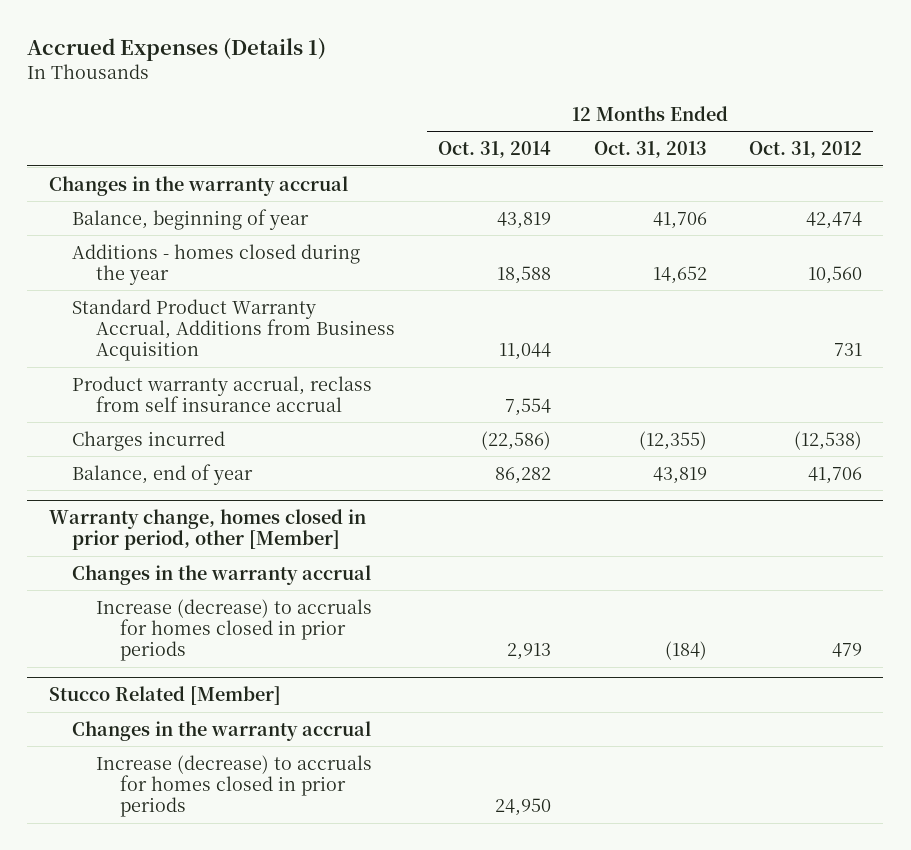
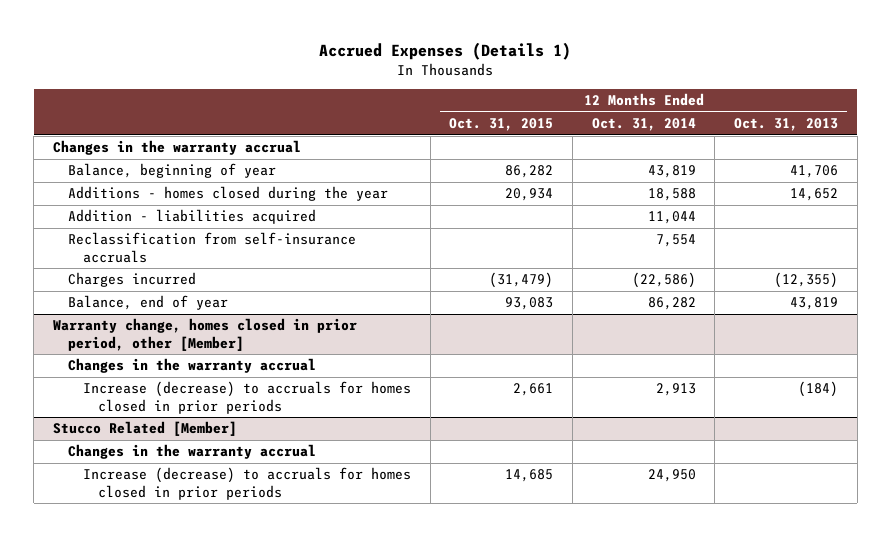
[749,141,863,159] Oct. 31, 2012 -> none
none -> [449,118,554,132] Oct. 31, 2015
[72,298,396,362] Standard Product Warranty Accrual, Additions from Business Acquisition -> [67,209,316,225] Addition - liabilities acquired
[72,375,373,412] Product warranty accrual, reclass from self insurance accrual -> [67,232,356,263] Reclassification from self-insurance accruals

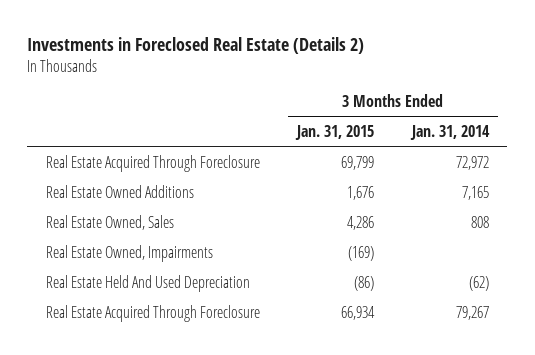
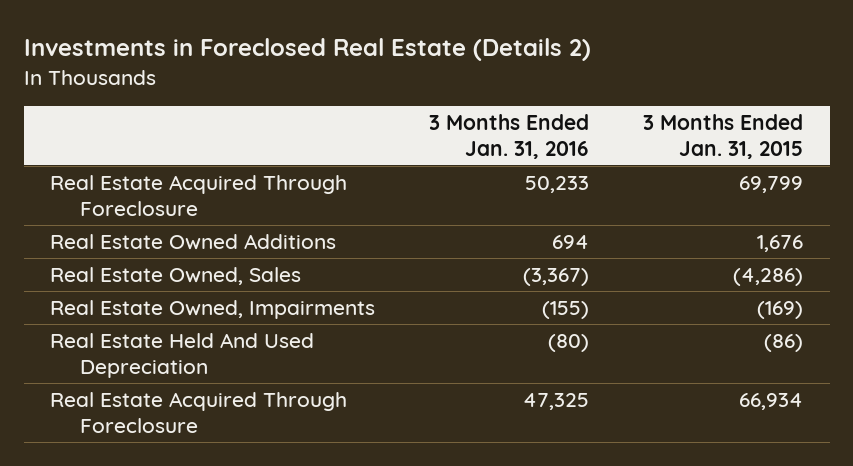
[409,125,490,141] Jan. 31, 2014 -> none
none -> [429,113,590,159] 3 Months Ended Jan. 31, 2016
[347,216,375,231] 4,286 -> [732,268,803,287] (4,286)

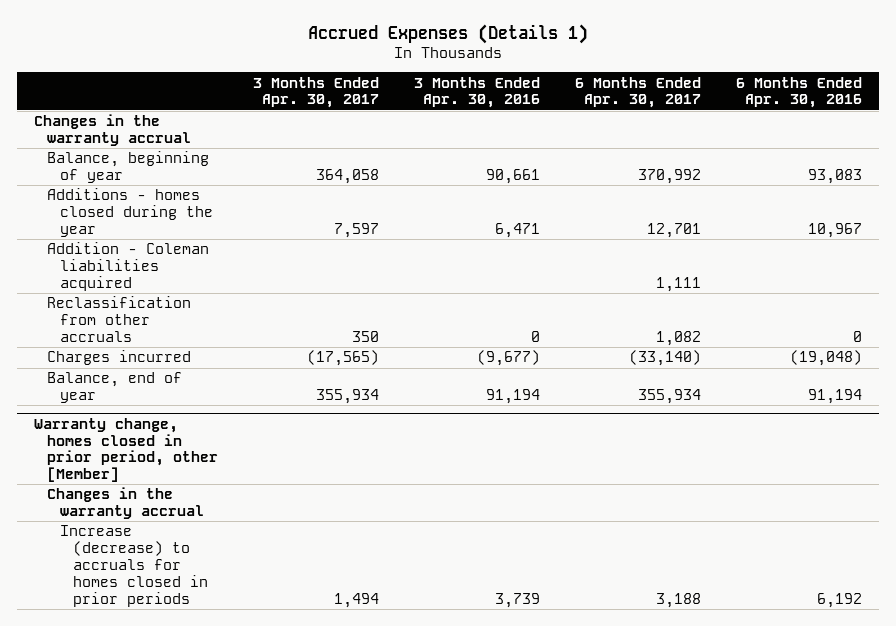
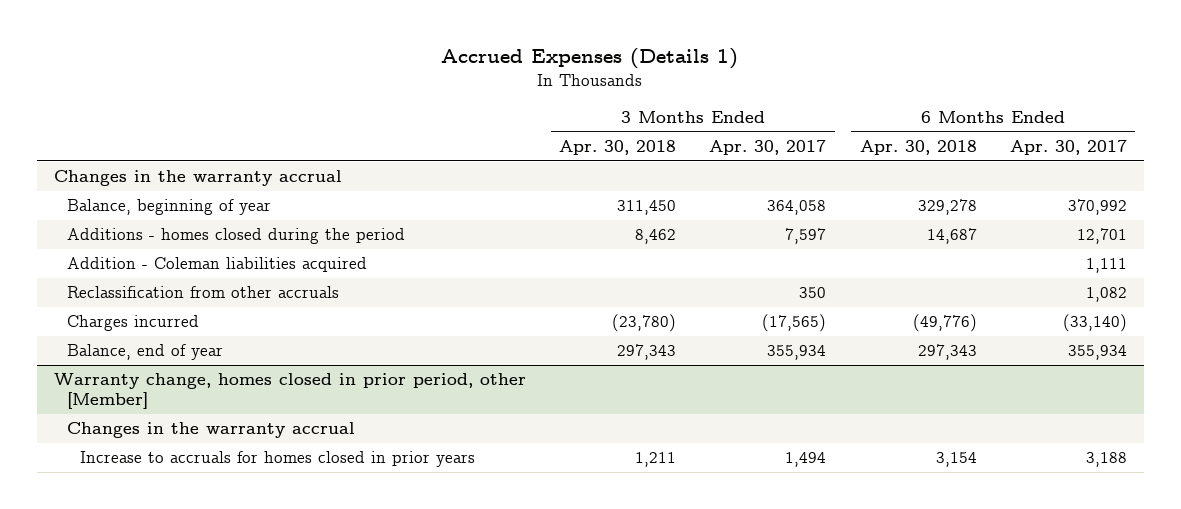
[413,76,540,109] 3 Months Ended Apr. 30, 2016 -> none
[735,76,862,109] 6 Months Ended Apr. 30, 2016 -> none
none -> [559,140,677,156] Apr. 30, 2018
none -> [859,140,977,156] Apr. 30, 2018
[47,188,214,237] Additions - homes closed during the year -> [67,228,406,245] Additions - homes closed during the period
[60,525,209,607] Increase (decrease) to accruals for homes closed in prior periods -> [80,451,476,468] Increase to accruals for homes closed in prior years

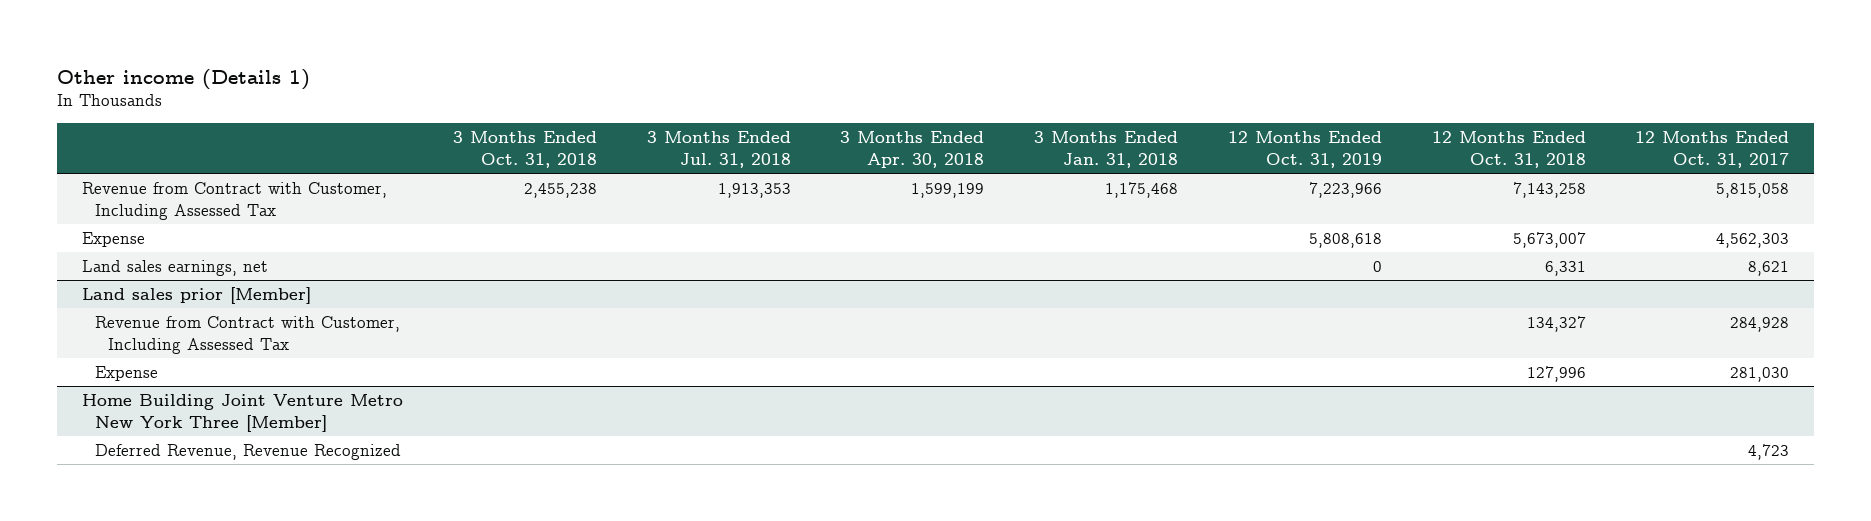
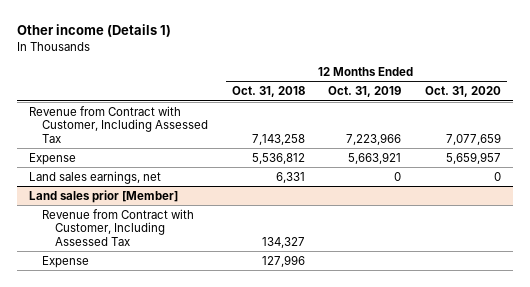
[452,131,597,169] 3 Months Ended Oct. 31, 2018 -> none
[646,131,791,169] 3 Months Ended Jul. 31, 2018 -> none
[840,131,985,169] 3 Months Ended Apr. 30, 2018 -> none
[1034,131,1179,169] 3 Months Ended Jan. 31, 2018 -> none
[1635,131,1790,169] 12 Months Ended Oct. 31, 2017 -> none
none -> [425,86,502,98] Oct. 31, 2020
[1308,232,1382,248] 5,808,618 -> [348,151,402,164] 5,663,921
[1512,231,1586,248] 5,673,007 -> [251,152,305,164] 5,536,812
[82,393,404,432] Home Building Joint Venture Metro New York Three [Member] -> none
[95,443,402,460] Deferred Revenue, Revenue Recognized -> none

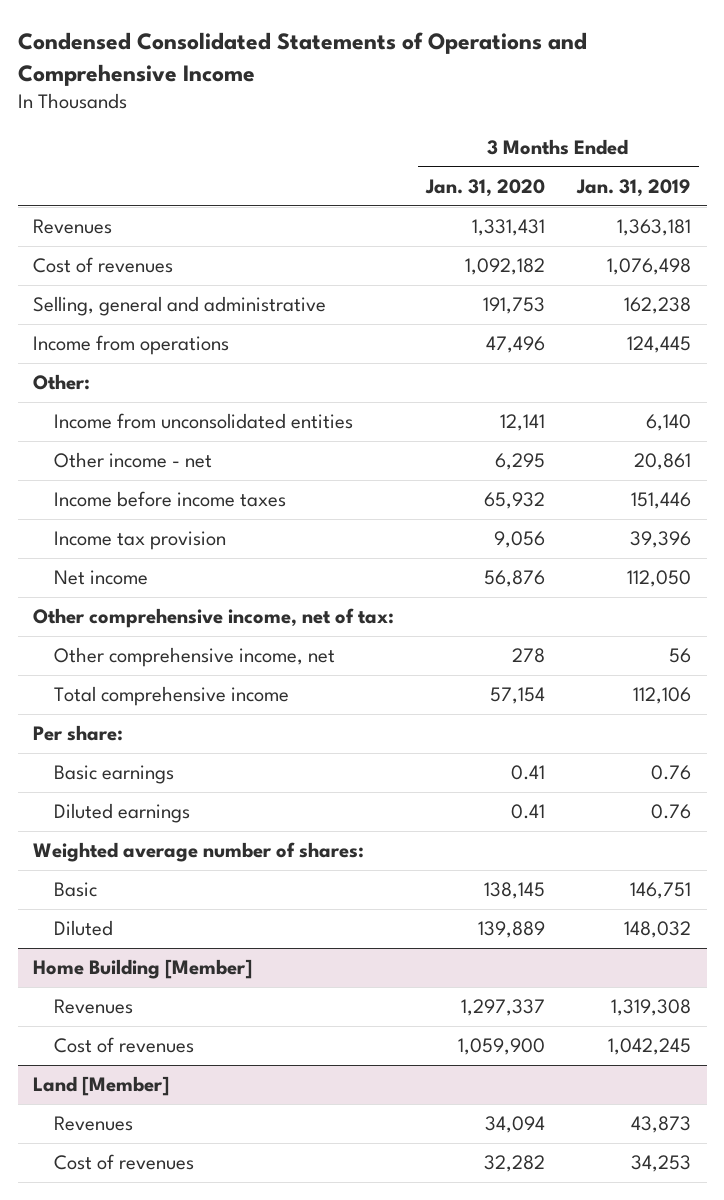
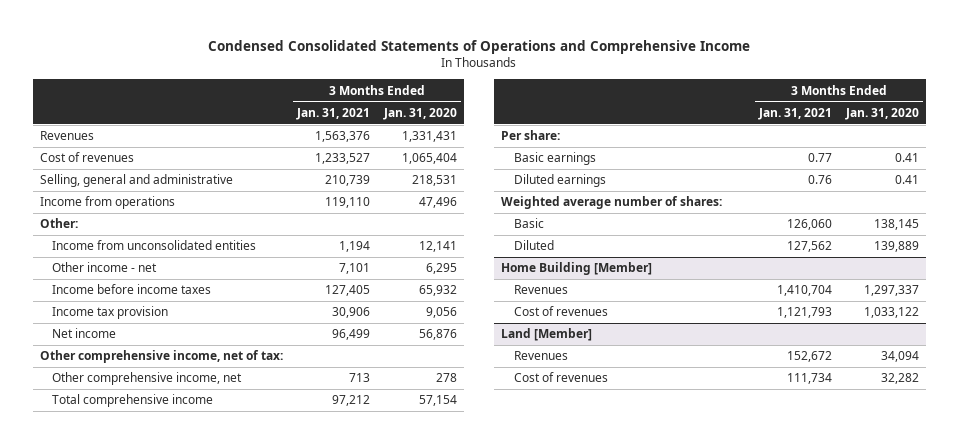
[575,178,691,197] Jan. 31, 2019 -> none
none -> [296,107,371,120] Jan. 31, 2021
[465,257,546,275] 1,092,182 -> [402,153,458,165] 1,065,404
[483,296,546,314] 191,753 -> [412,175,458,187] 218,531
[458,1037,546,1055] 1,059,900 -> [863,307,919,319] 1,033,122

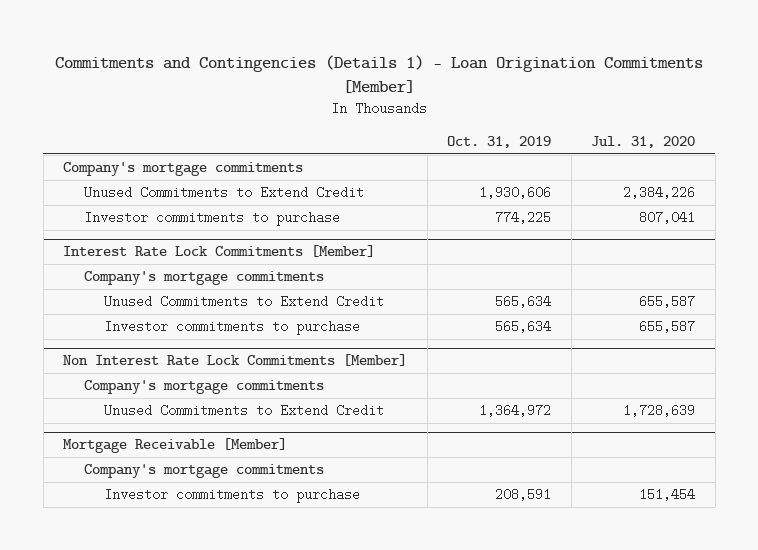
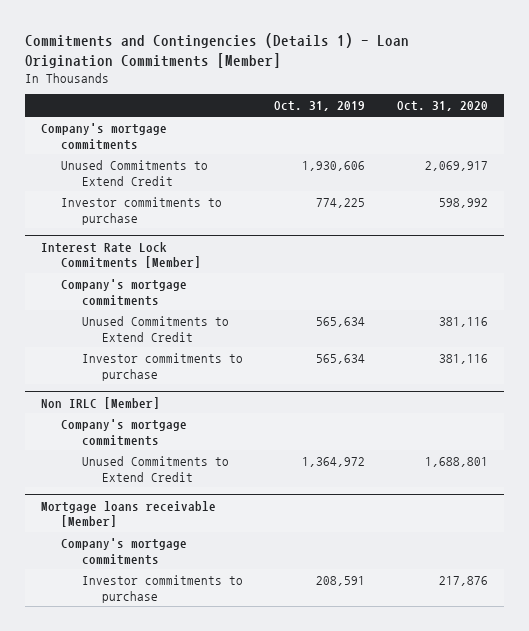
[591,136,696,149] Jul. 31, 2020 -> none
none -> [396,101,488,112] Oct. 31, 2020
[63,354,408,367] Non Interest Rate Lock Commitments [Member] -> [41,396,161,409] Non IRLC [Member]
[63,438,288,454] Mortgage Receivable [Member] -> [41,500,217,528] Mortgage loans receivable [Member]

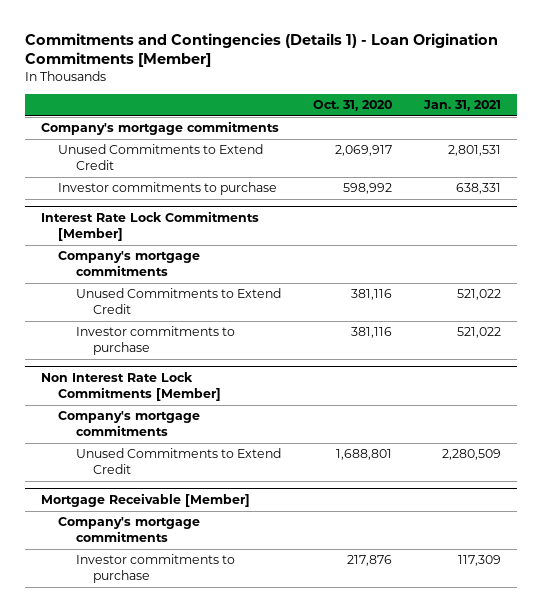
[274,101,366,112] Oct. 31, 2019 -> none
none -> [422,100,501,112] Jan. 31, 2021
[41,396,161,409] Non IRLC [Member] -> [41,372,222,402] Non Interest Rate Lock Commitments [Member]
[41,500,217,528] Mortgage loans receivable [Member] -> [41,493,251,508] Mortgage Receivable [Member]

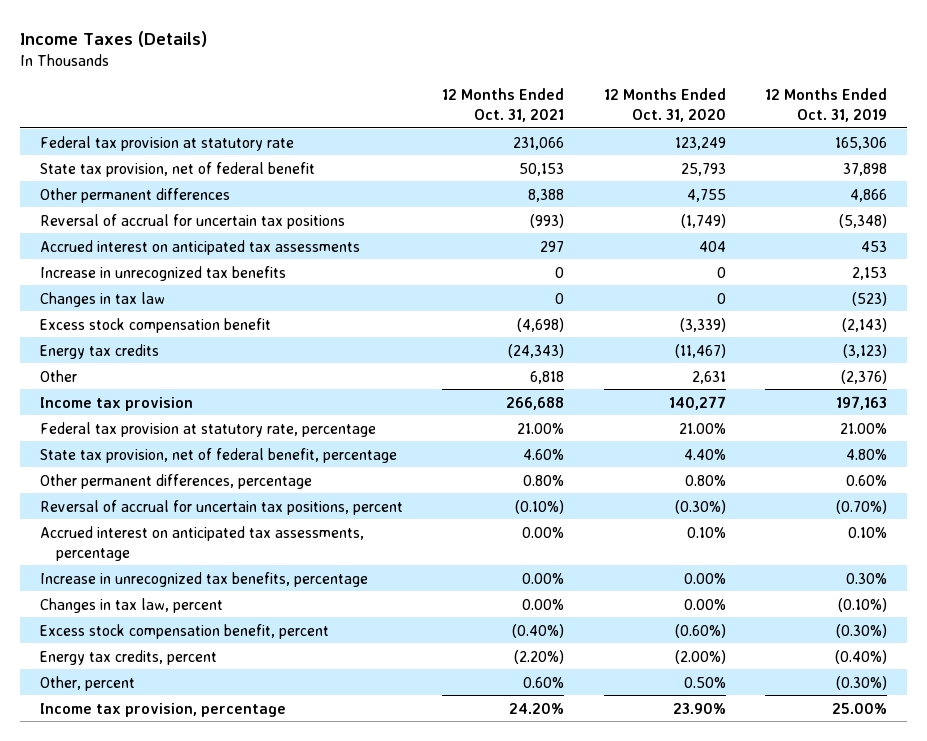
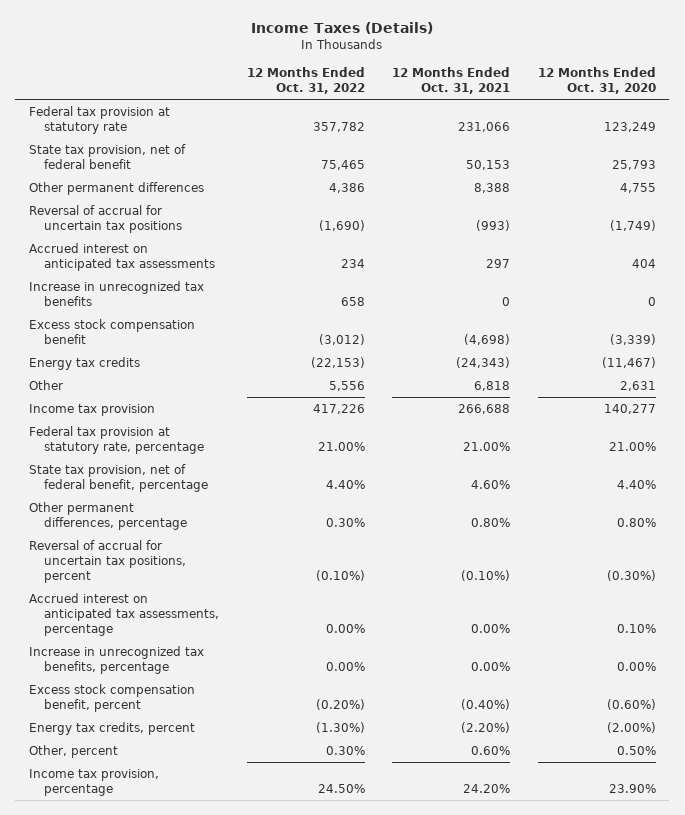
[765,88,888,123] 12 Months Ended Oct. 31, 2019 -> none
none -> [246,66,365,95] 12 Months Ended Oct. 31, 2022
[39,291,165,307] Changes in tax law -> none
[39,597,223,613] Changes in tax law, percent -> none

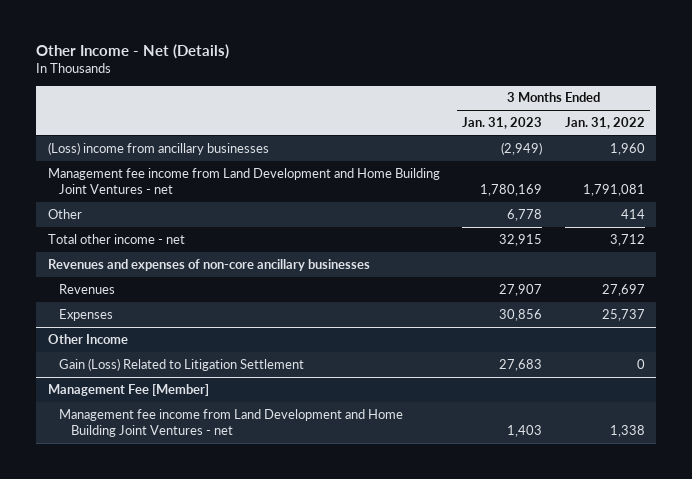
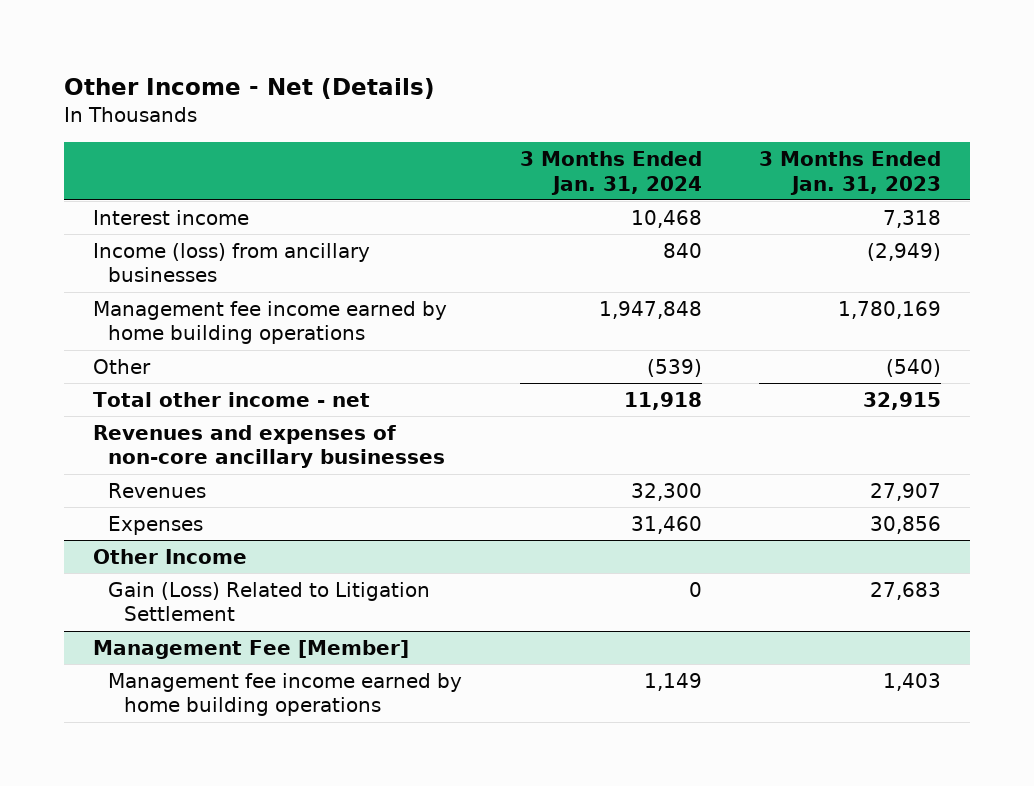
[564,116,645,129] Jan. 31, 2022 -> none
none -> [519,150,702,195] 3 Months Ended Jan. 31, 2024
none -> [93,209,250,225] Interest income
[47,141,269,155] (Loss) income from ancillary businesses -> [93,242,371,283] Income (loss) from ancillary businesses
[47,167,440,194] Management fee income from Land Development and Home Building Joint Ventures - net -> [93,300,448,345] Management fee income earned by home building operations
[507,208,543,221] 6,778 -> [886,358,942,377] (540)
[59,408,404,437] Management fee income from Land Development and Home Building Joint Ventures - net -> [108,672,463,717] Management fee income earned by home building operations

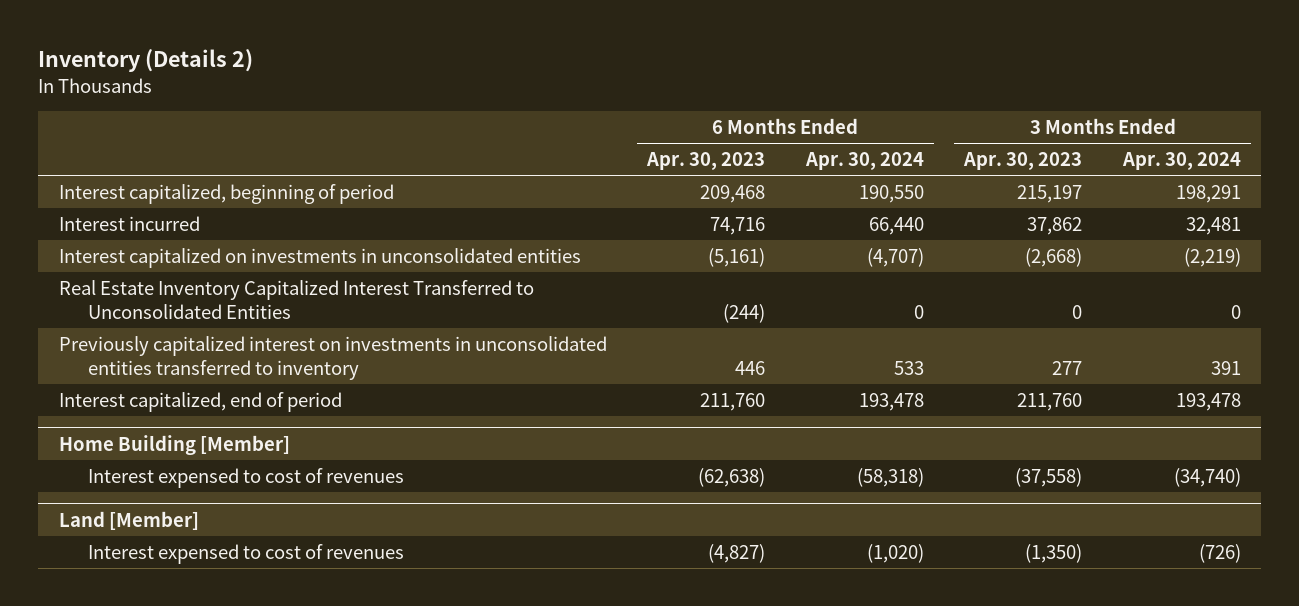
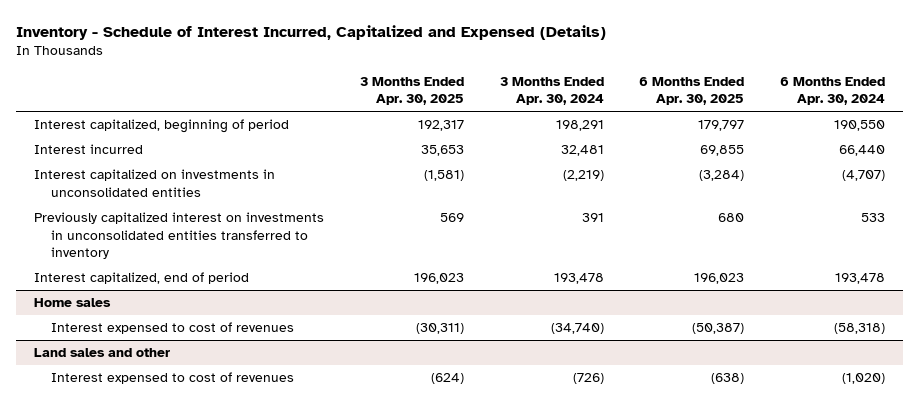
[38,49,254,73] Inventory (Details 2) -> [15,24,606,40] Inventory - Schedule of Interest Incurred, Capitalized and Expensed (Details)
[646,152,766,171] Apr. 30, 2023 -> none
[963,152,1083,171] Apr. 30, 2023 -> none
none -> [359,76,464,106] 3 Months Ended Apr. 30, 2025
none -> [639,76,745,106] 6 Months Ended Apr. 30, 2025
[58,279,534,319] Real Estate Inventory Capitalized Interest Transferred to Unconsolidated Entities -> none
[58,434,290,455] Home Building [Member] -> [33,298,111,308] Home sales
[58,510,199,530] Land [Member] -> [33,348,170,358] Land sales and other

